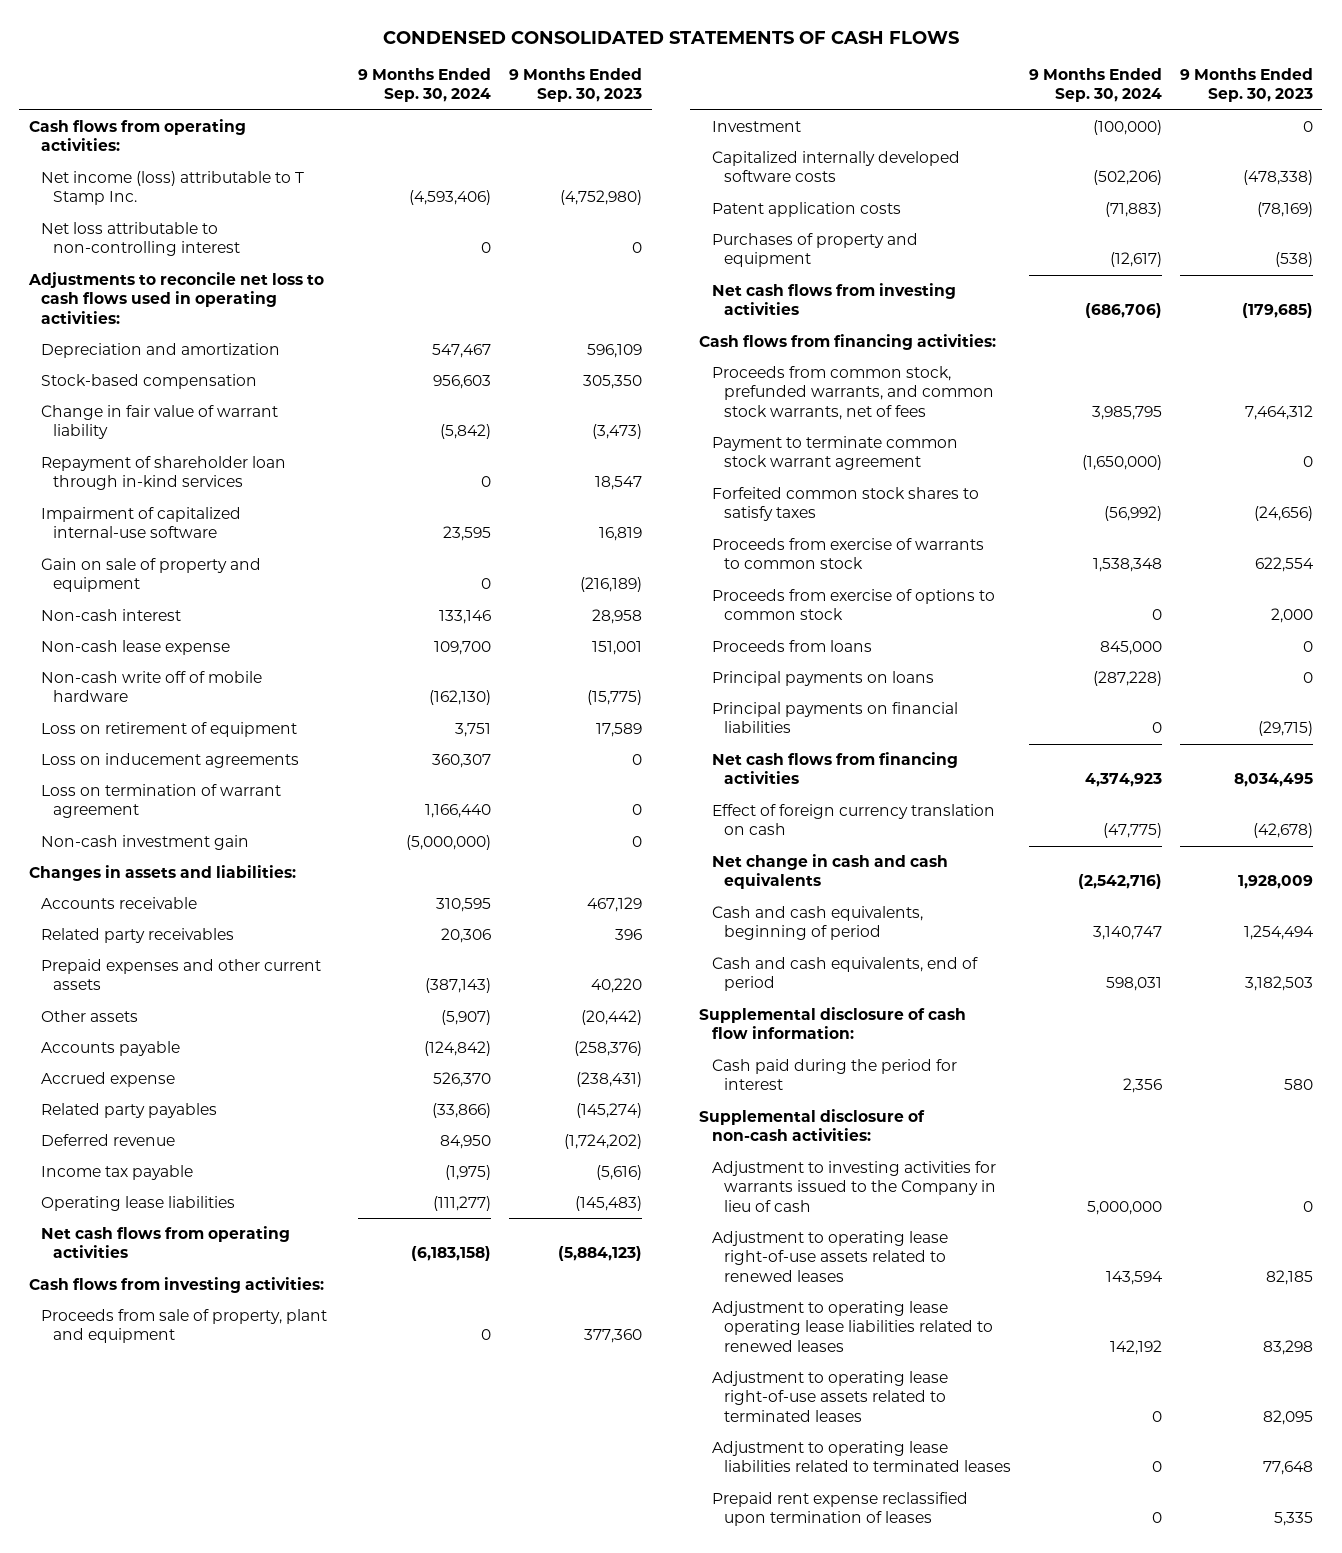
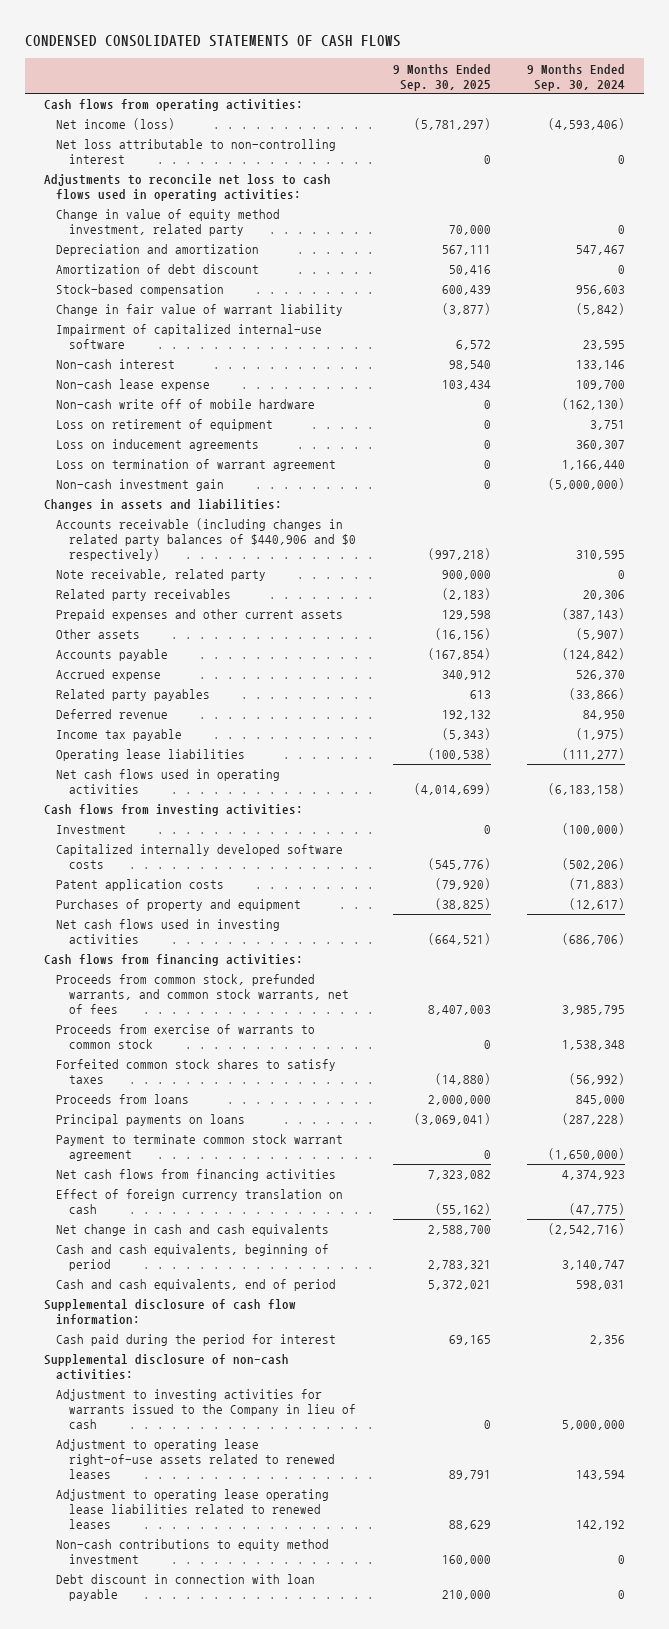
[509,68,643,103] 9 Months Ended Sep. 30, 2023 -> none
none -> [392,63,491,91] 9 Months Ended Sep. 30, 2025
[40,171,304,206] Net income (loss) attributable to T Stamp Inc. -> [56,118,176,131] Net income (loss)
none -> [56,209,281,237] Change in value of equity method investment, related party
none -> [56,264,260,275] Amortization of debt discount
[40,456,286,491] Repayment of shareholder loan through in-kind services -> none
[40,558,261,593] Gain on sale of property and equipment -> none
[40,897,197,910] Accounts receivable -> [56,518,356,562] Accounts receivable (including changes in related party balances of $440,906 and $0 respectively)
none -> [56,569,267,582] Note receivable, related party
[40,1226,290,1259] Net cash flows from operating activities -> [56,769,281,795] Net cash flows used in operating activities
[40,1309,327,1344] Proceeds from sale of property, plant and equipment -> none
[711,283,956,316] Net cash flows from investing activities -> [56,919,281,945] Net cash flows used in investing activities
[711,589,995,621] Proceeds from exercise of options to common stock -> none
[711,487,979,522] Forfeited common stock shares to satisfy taxes -> [56,1059,337,1085] Forfeited common stock shares to satisfy taxes
[711,702,958,734] Principal payments on financial liabilities -> none
[711,436,958,471] Payment to terminate common stock warrant agreement -> [56,1134,344,1162] Payment to terminate common stock warrant agreement
[711,1371,948,1422] Adjustment to operating lease right-of-use assets related to terminated leases -> none
[711,1441,1011,1473] Adjustment to operating lease liabilities related to terminated leases -> none
[711,1492,968,1527] Prepaid rent expense reclassified upon termination of leases -> none
none -> [56,1539,330,1565] Non-cash contributions to equity method investment
none -> [56,1574,316,1602] Debt discount in connection with loan payable

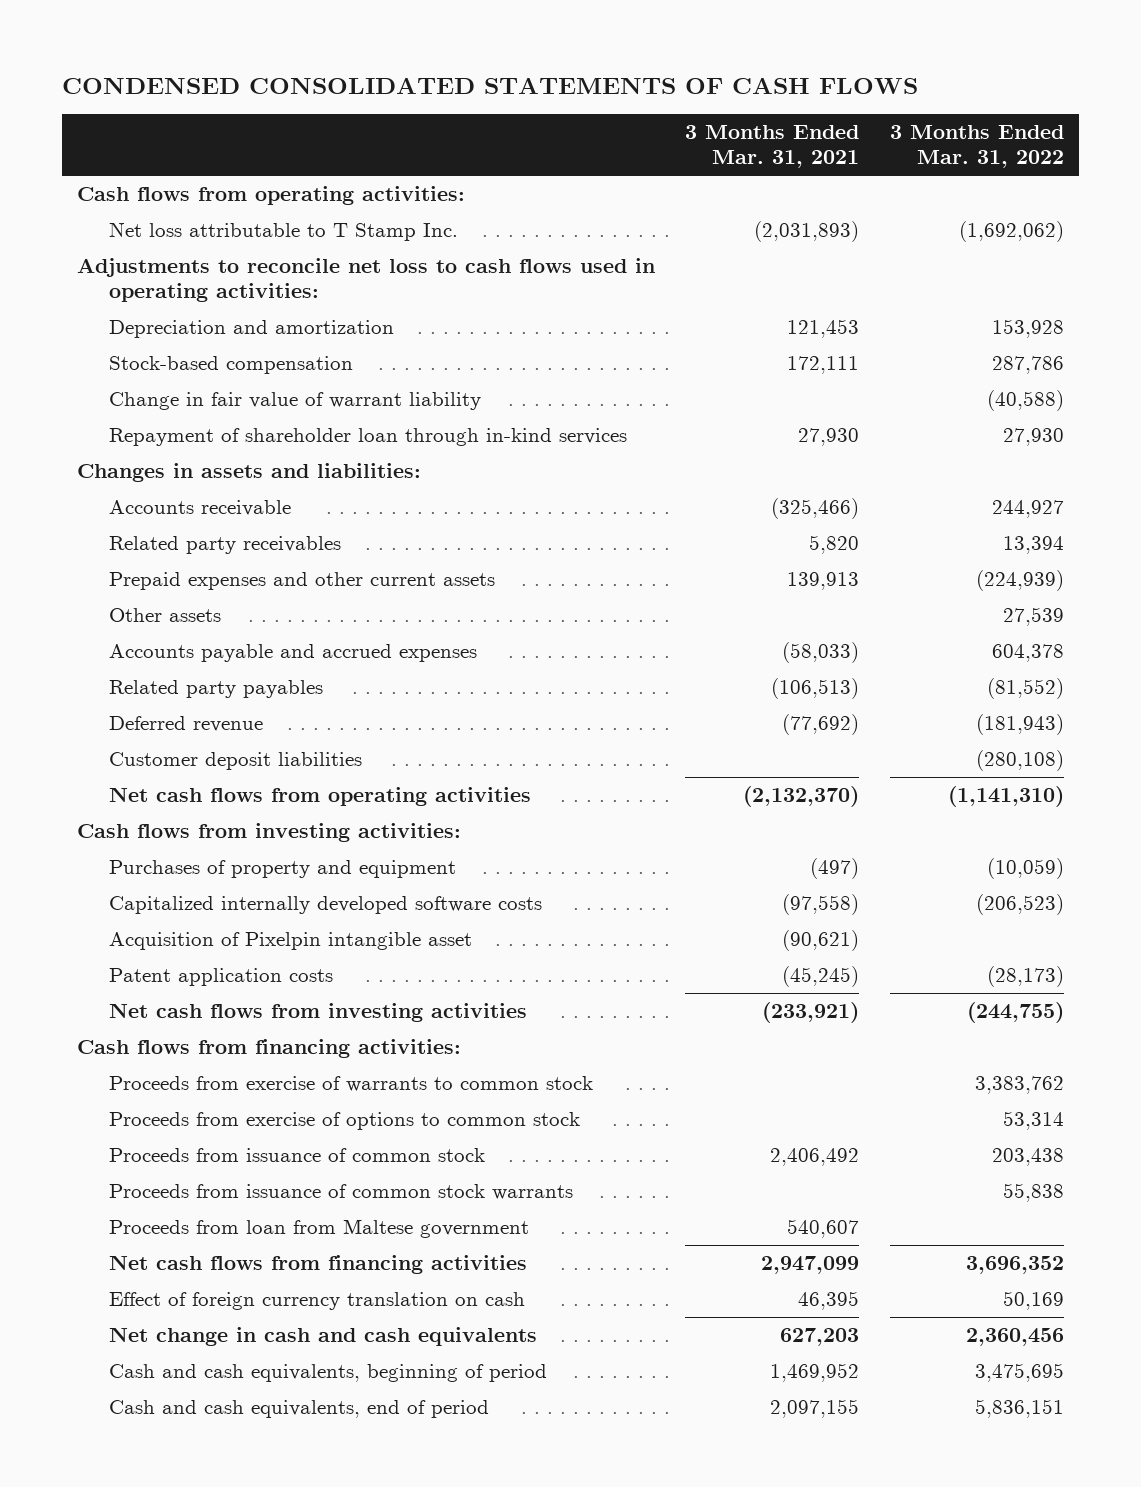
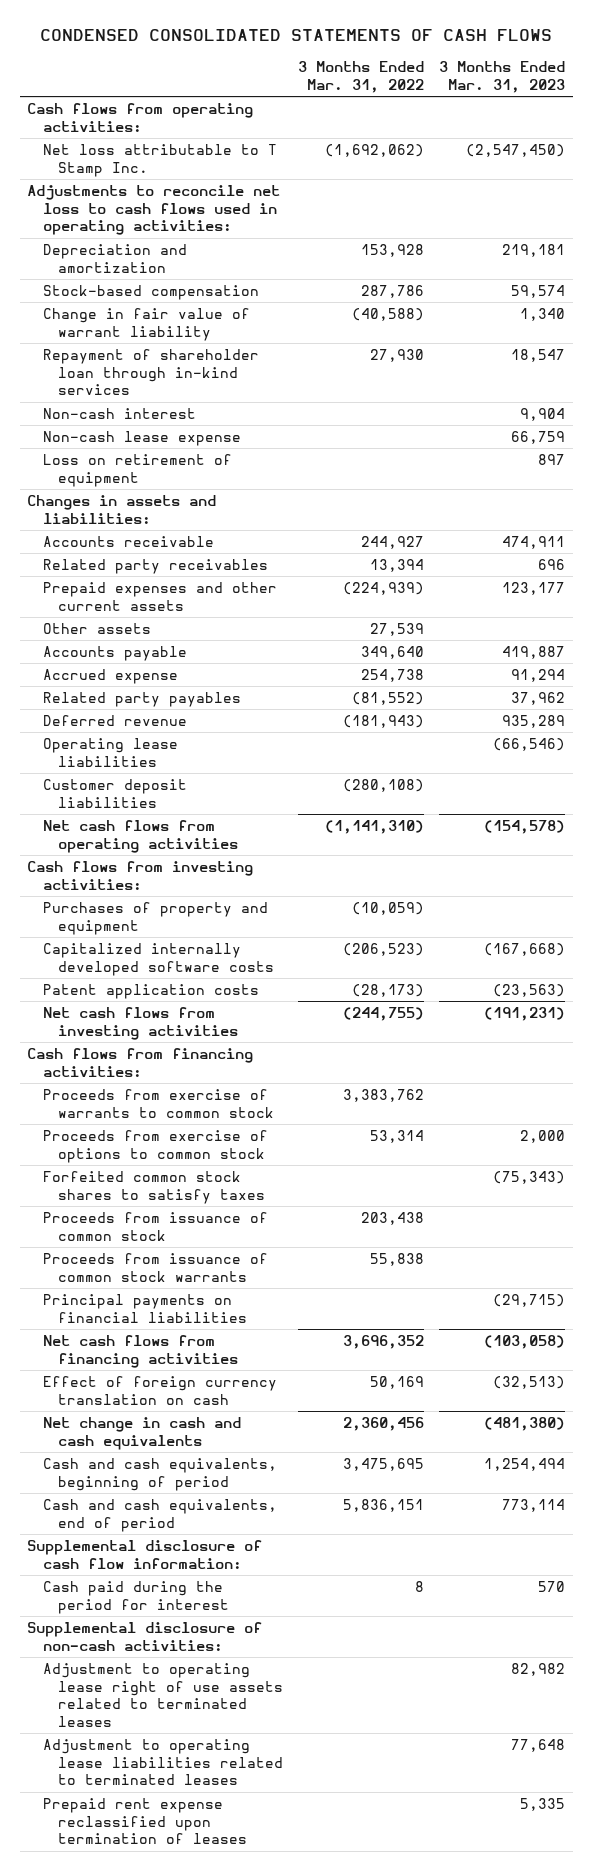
[685,125,860,169] 3 Months Ended Mar. 31, 2021 -> none
none -> [439,61,566,94] 3 Months Ended Mar. 31, 2023
none -> [42,407,196,419] Non-cash interest
none -> [42,430,241,446] Non-cash lease expense
none -> [42,453,232,487] Loss on retirement of equipment
[108,644,477,663] Accounts payable and accrued expenses -> none
none -> [42,645,187,661] Accounts payable
none -> [42,668,178,684] Accrued expense
none -> [42,737,178,767] Operating lease liabilities
[108,932,472,951] Acquisition of Pixelpin intangible asset -> none
none -> [42,1170,265,1204] Forfeited common stock shares to satisfy taxes
[108,1219,529,1239] Proceeds from loan from Maltese government -> none
none -> [42,1293,247,1323] Principal payments on financial liabilities
none -> [27,1539,263,1569] Supplemental disclosure of cash flow information:
none -> [42,1580,229,1614] Cash paid during the period for interest
none -> [27,1621,263,1651] Supplemental disclosure of non-cash activities:
none -> [42,1662,283,1728] Adjustment to operating lease right of use assets related to terminated leases
none -> [42,1738,283,1786] Adjustment to operating lease liabilities related to terminated leases
none -> [42,1797,247,1845] Prepaid rent expense reclassified upon termination of leases

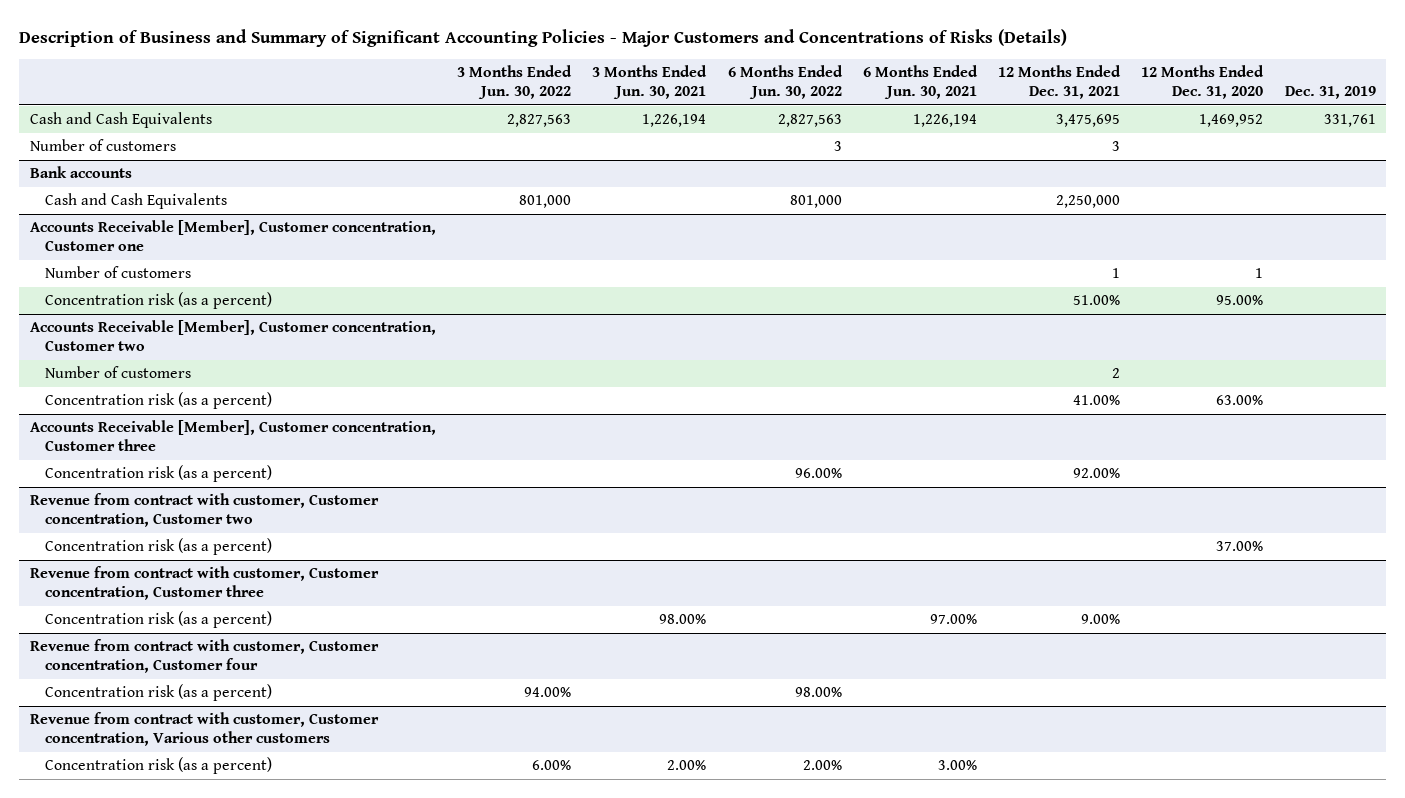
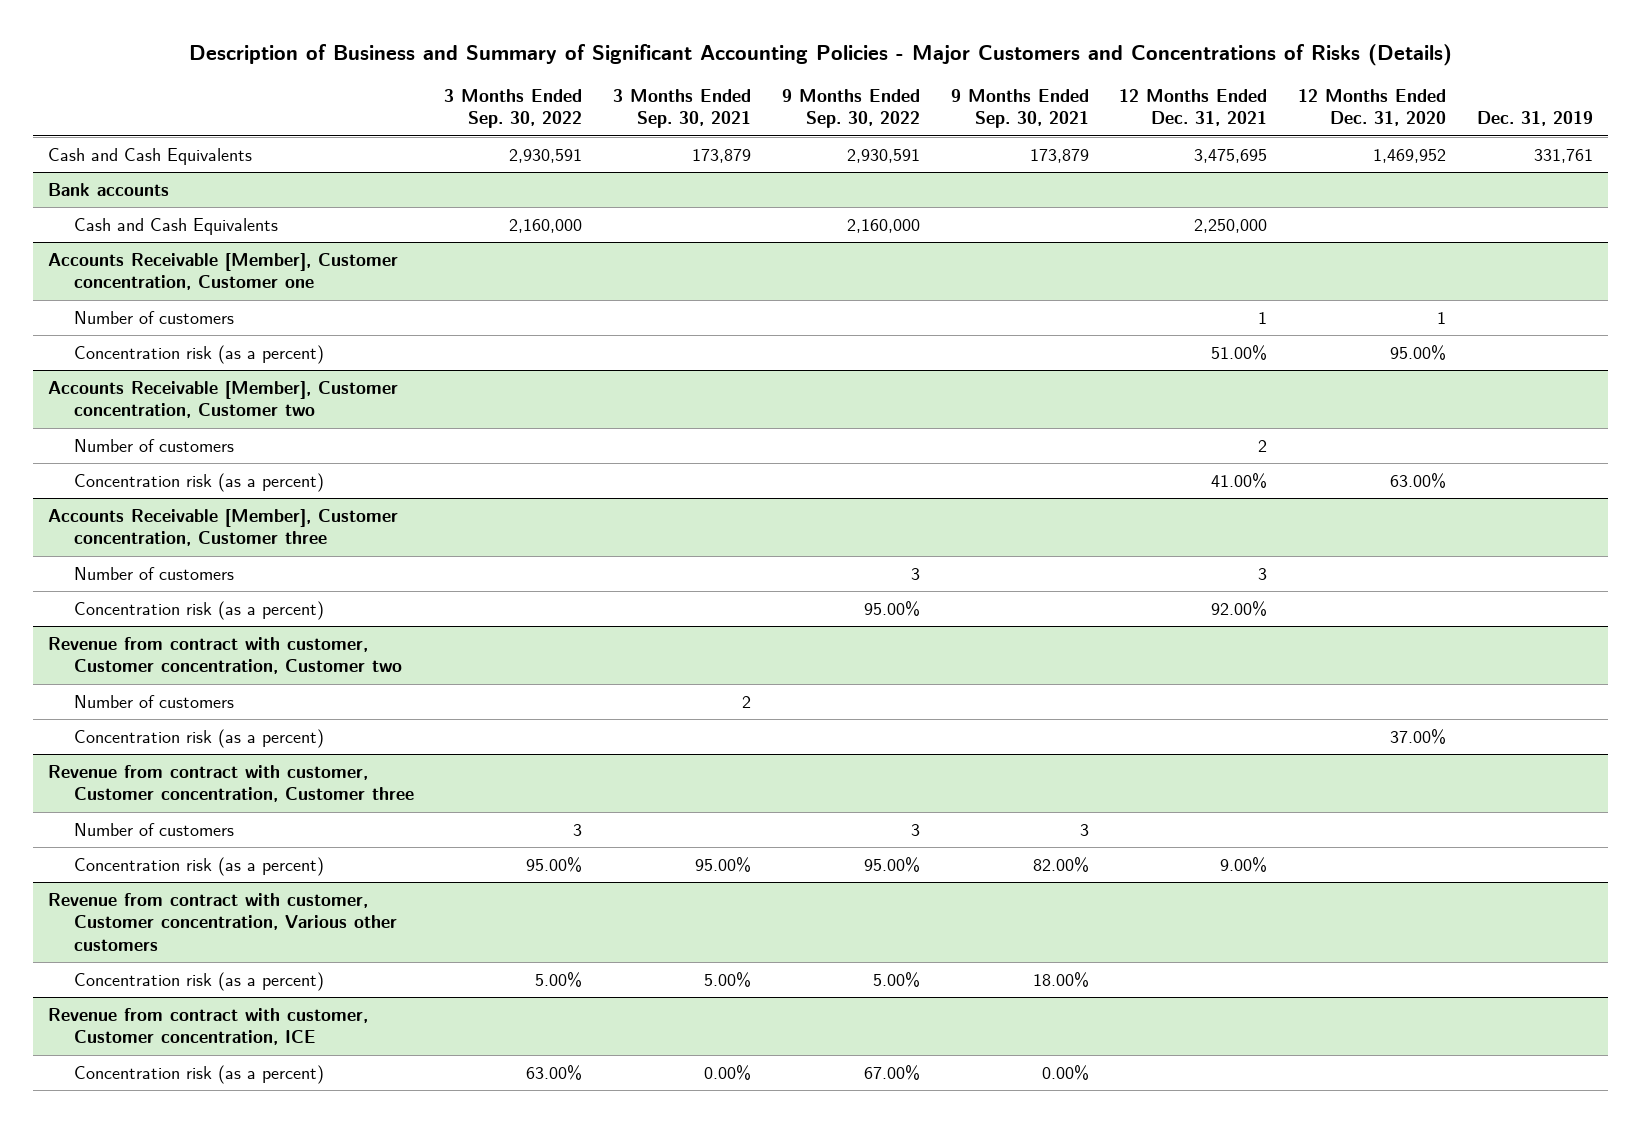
[456,65,572,100] 3 Months Ended Jun. 30, 2022 -> none
[592,65,708,100] 3 Months Ended Jun. 30, 2021 -> none
[727,65,843,100] 6 Months Ended Jun. 30, 2022 -> none
[862,65,978,100] 6 Months Ended Jun. 30, 2021 -> none
none -> [444,88,583,129] 3 Months Ended Sep. 30, 2022
none -> [613,88,752,129] 3 Months Ended Sep. 30, 2021
none -> [781,88,920,129] 9 Months Ended Sep. 30, 2022
none -> [950,88,1089,129] 9 Months Ended Sep. 30, 2021
[29,139,176,152] Number of customers -> none
none -> [73,566,234,580] Number of customers
none -> [73,694,234,708] Number of customers
none -> [73,822,234,836] Number of customers
[29,639,379,674] Revenue from contract with customer, Customer concentration, Customer four -> none
[45,684,273,702] Concentration risk (as a percent) -> none
none -> [48,1007,369,1046] Revenue from contract with customer, Customer concentration, ICE
none -> [73,1064,324,1084] Concentration risk (as a percent)

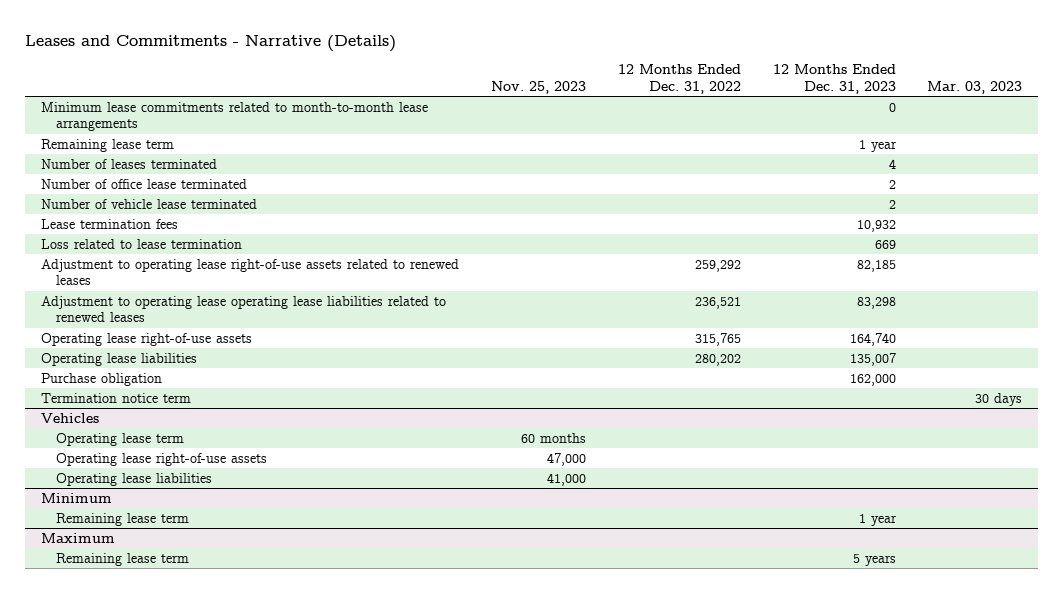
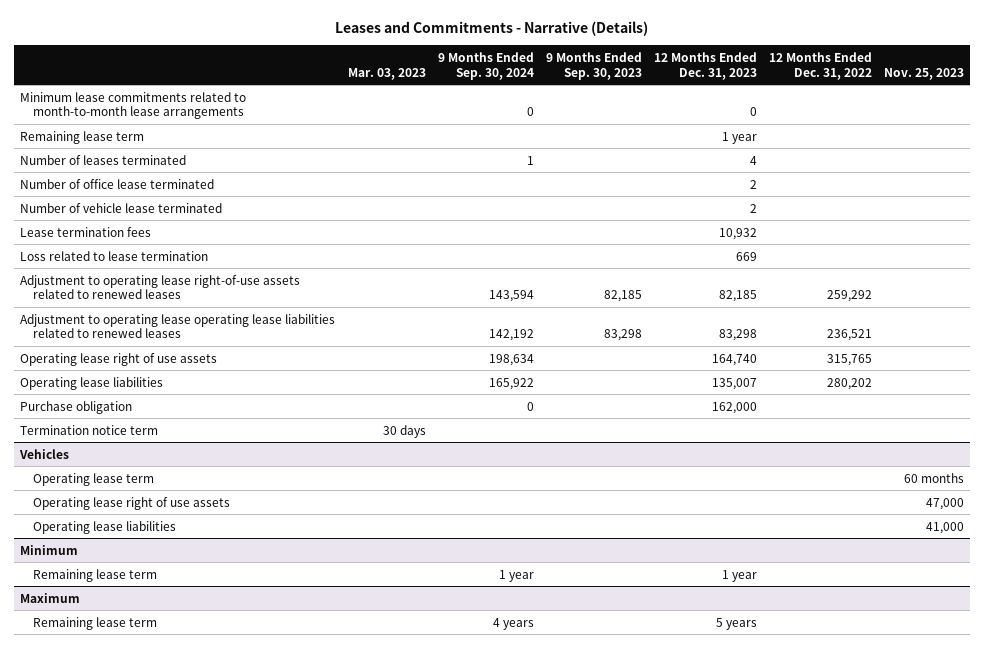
none -> [437,51,534,80] 9 Months Ended Sep. 30, 2024
none -> [545,51,642,80] 9 Months Ended Sep. 30, 2023
[41,332,253,346] Operating lease right-of-use assets -> [20,352,218,366] Operating lease right of use assets
[56,452,268,466] Operating lease right-of-use assets -> [33,496,231,510] Operating lease right of use assets

